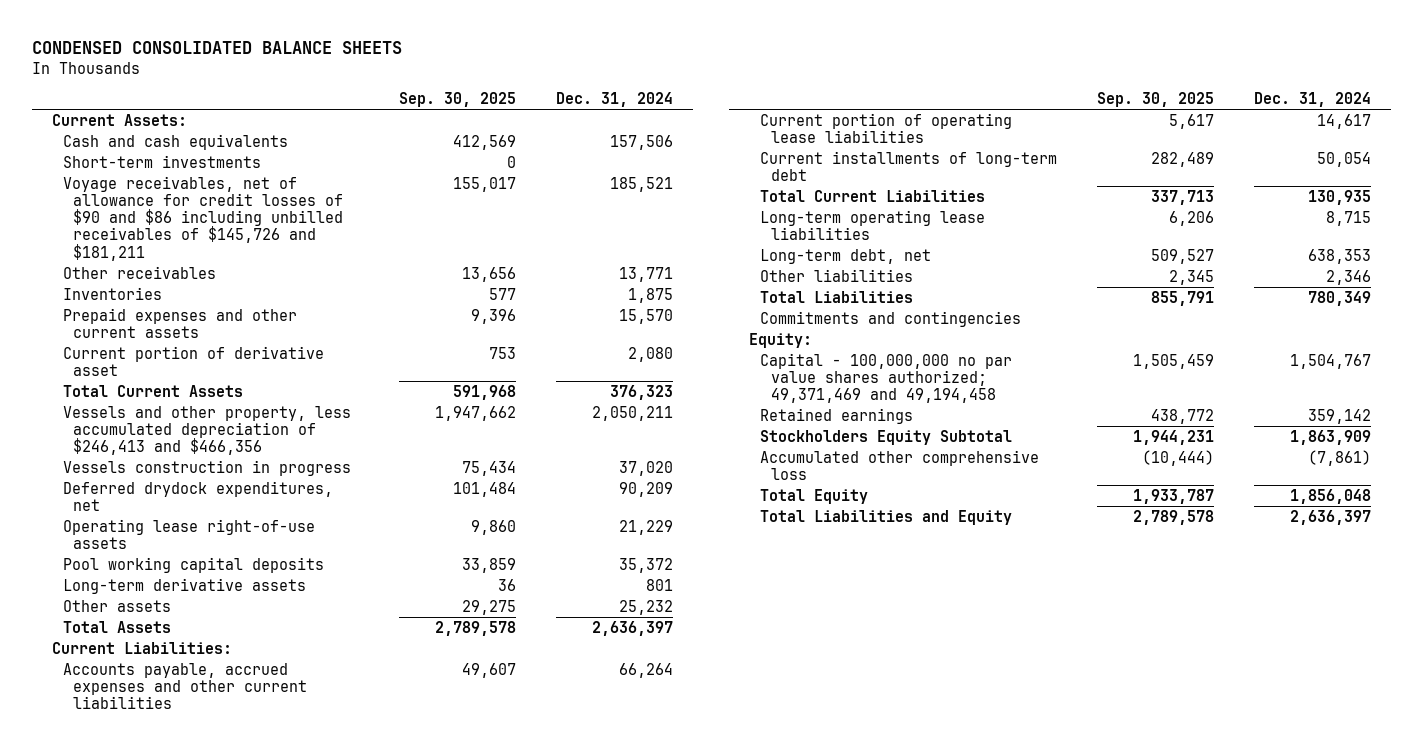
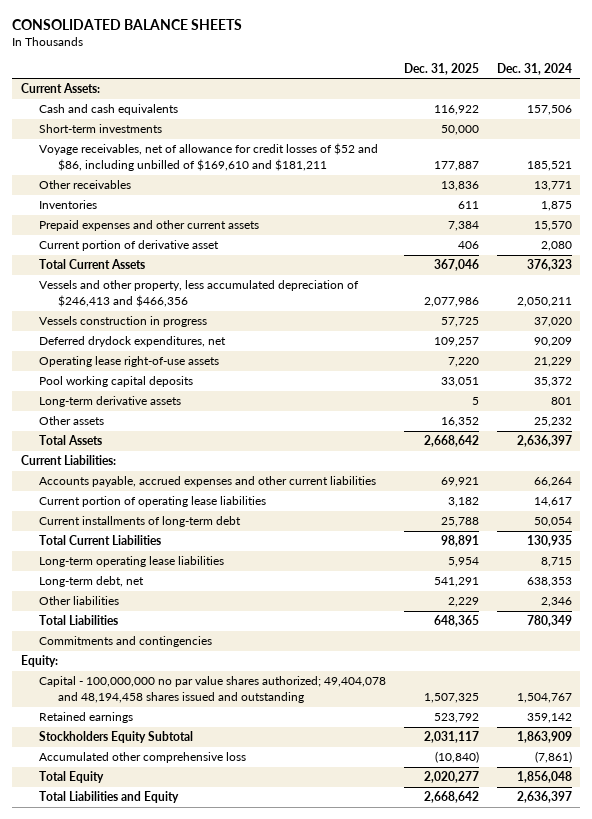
[31,41,402,55] CONDENSED CONSOLIDATED BALANCE SHEETS -> [11,19,242,31] CONSOLIDATED BALANCE SHEETS
[399,92,517,108] Sep. 30, 2025 -> none
none -> [403,62,479,75] Dec. 31, 2025
[62,175,344,261] Voyage receivables, net of allowance for credit losses of $90 and $86 including unbilled receivables of $145,726 and $181,211 -> [39,143,379,171] Voyage receivables, net of allowance for credit losses of $52 and $86, including unbilled of $169,610 and $181,211
[760,352,1013,404] Capital - 100,000,000 no par value shares authorized; 49,371,469 and 49,194,458 -> [39,676,387,703] Capital - 100,000,000 no par value shares authorized; 49,404,078 and 48,194,458 shares issued and outstanding

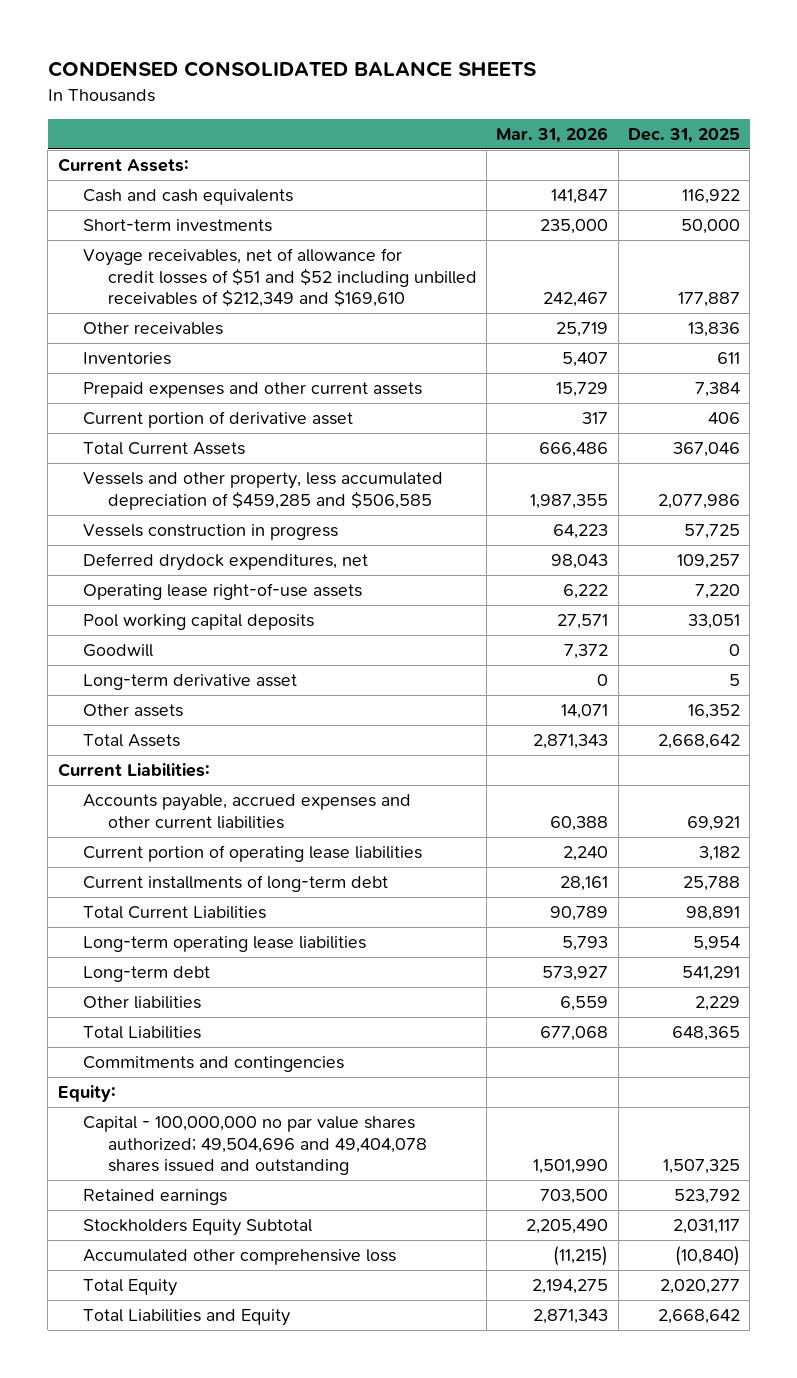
[11,19,242,31] CONSOLIDATED BALANCE SHEETS -> [47,60,536,77] CONDENSED CONSOLIDATED BALANCE SHEETS
[496,62,572,75] Dec. 31, 2024 -> none
none -> [496,127,609,144] Mar. 31, 2026
[39,143,379,171] Voyage receivables, net of allowance for credit losses of $52 and $86, including unbilled of $169,610 and $181,211 -> [82,248,477,307] Voyage receivables, net of allowance for credit losses of $51 and $52 including unbilled receivables of $212,349 and $169,610
[39,280,360,307] Vessels and other property, less accumulated depreciation of $246,413 and $466,356 -> [82,472,443,510] Vessels and other property, less accumulated depreciation of $459,285 and $506,585
none -> [82,644,153,658] Goodwill
[39,396,182,408] Long-term derivative assets -> [82,674,297,691] Long-term derivative asset
[39,576,145,588] Long-term debt, net -> [82,966,210,983] Long-term debt
[39,676,387,703] Capital - 100,000,000 no par value shares authorized; 49,404,078 and 48,194,458 shares issued and outstanding -> [82,1116,427,1175] Capital - 100,000,000 no par value shares authorized; 49,504,696 and 49,404,078 shares issued and outstanding

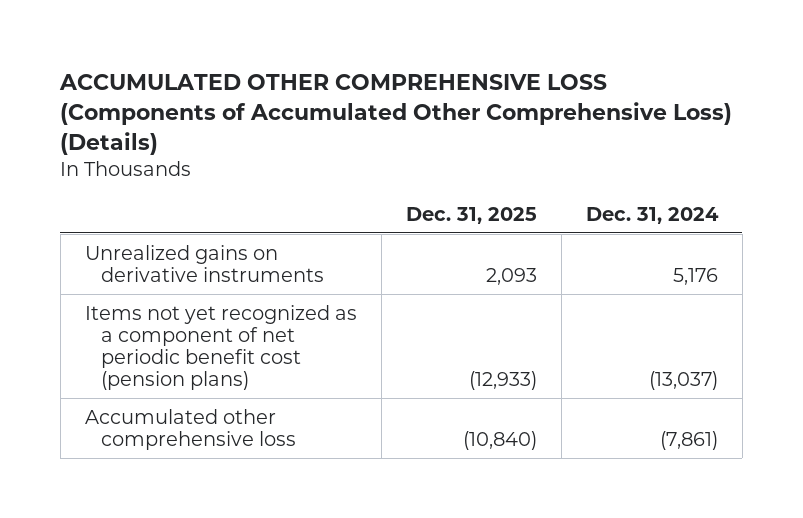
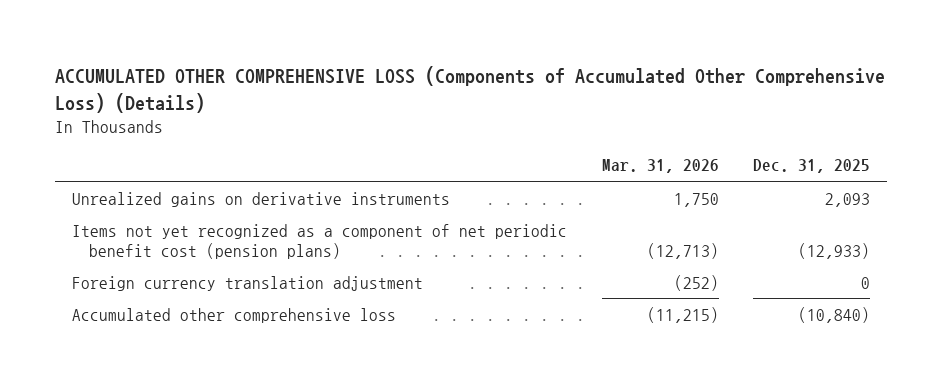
[585,206,719,224] Dec. 31, 2024 -> none
none -> [601,159,719,174] Mar. 31, 2026
none -> [72,275,424,291] Foreign currency translation adjustment

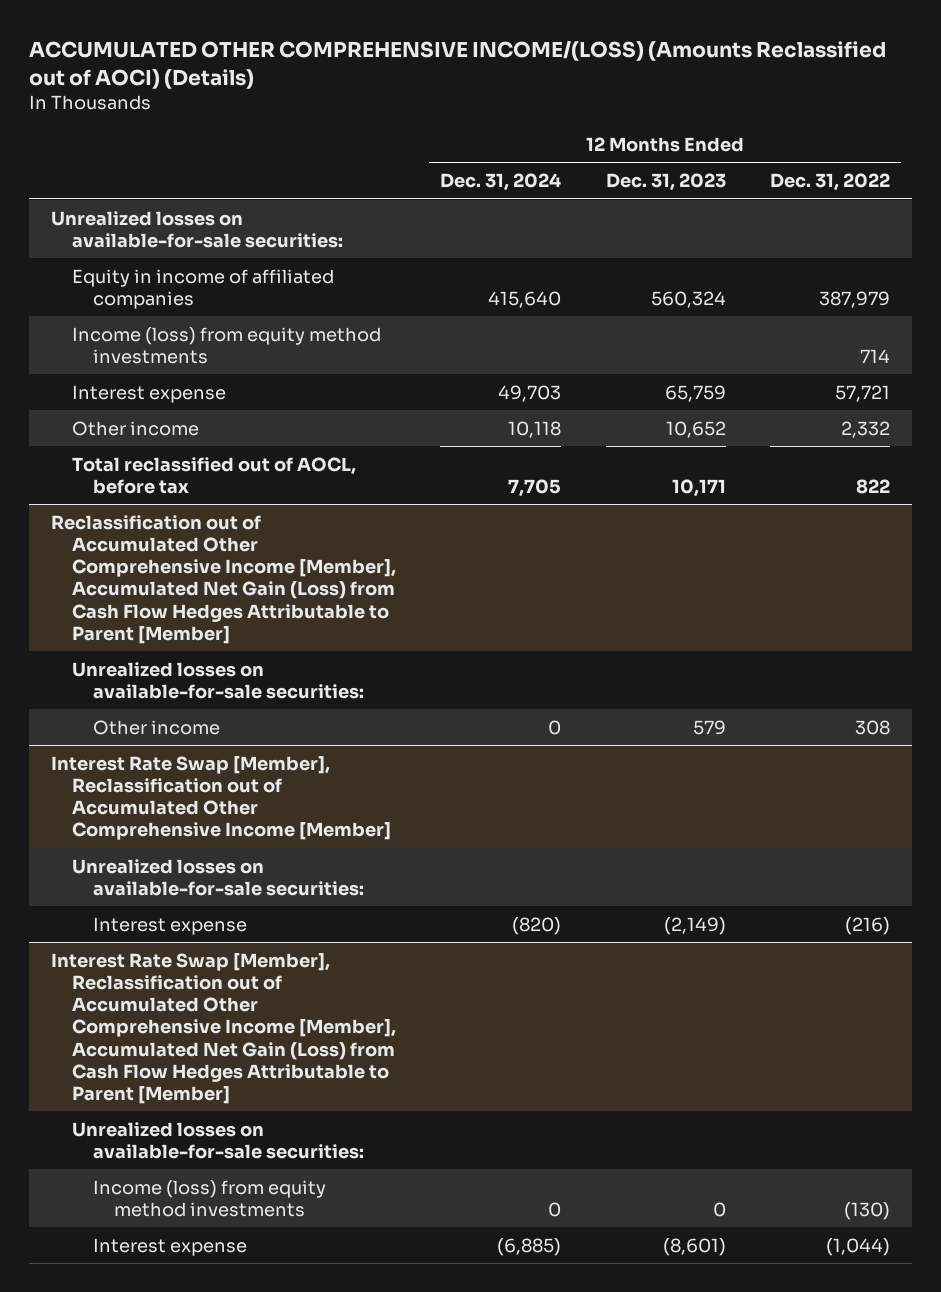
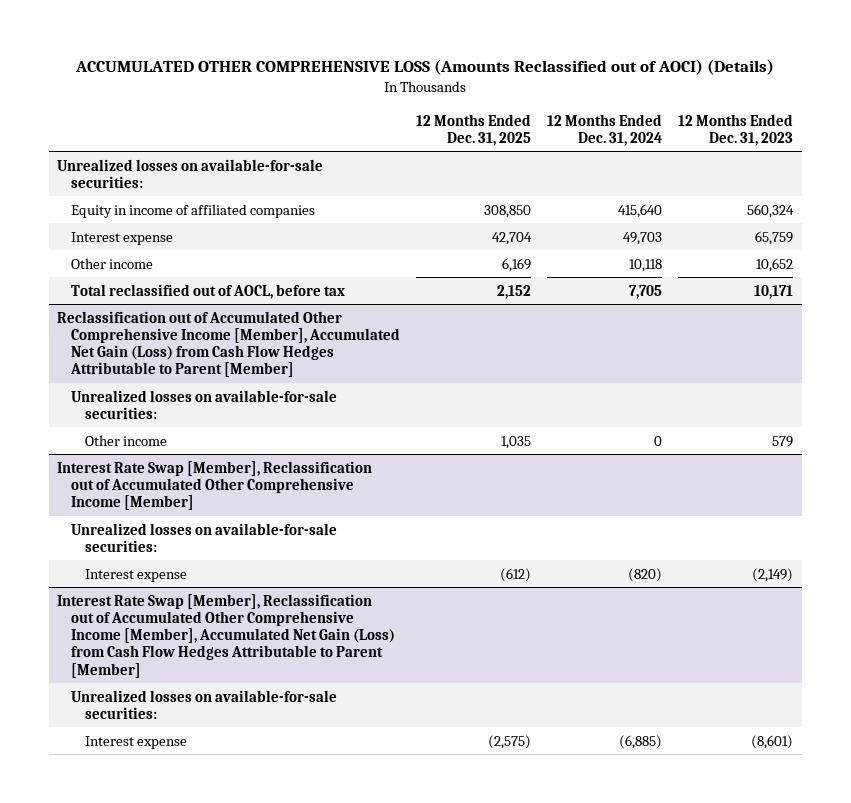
[29,40,887,89] ACCUMULATED OTHER COMPREHENSIVE INCOME/(LOSS) (Amounts Reclassified out of AOCI) (Details) -> [75,59,775,76] ACCUMULATED OTHER COMPREHENSIVE LOSS (Amounts Reclassified out of AOCI) (Details)
[769,173,890,192] Dec. 31, 2022 -> none
none -> [416,113,532,146] 12 Months Ended Dec. 31, 2025
[72,326,382,364] Income (loss) from equity method investments -> none
[93,1179,327,1217] Income (loss) from equity method investments -> none

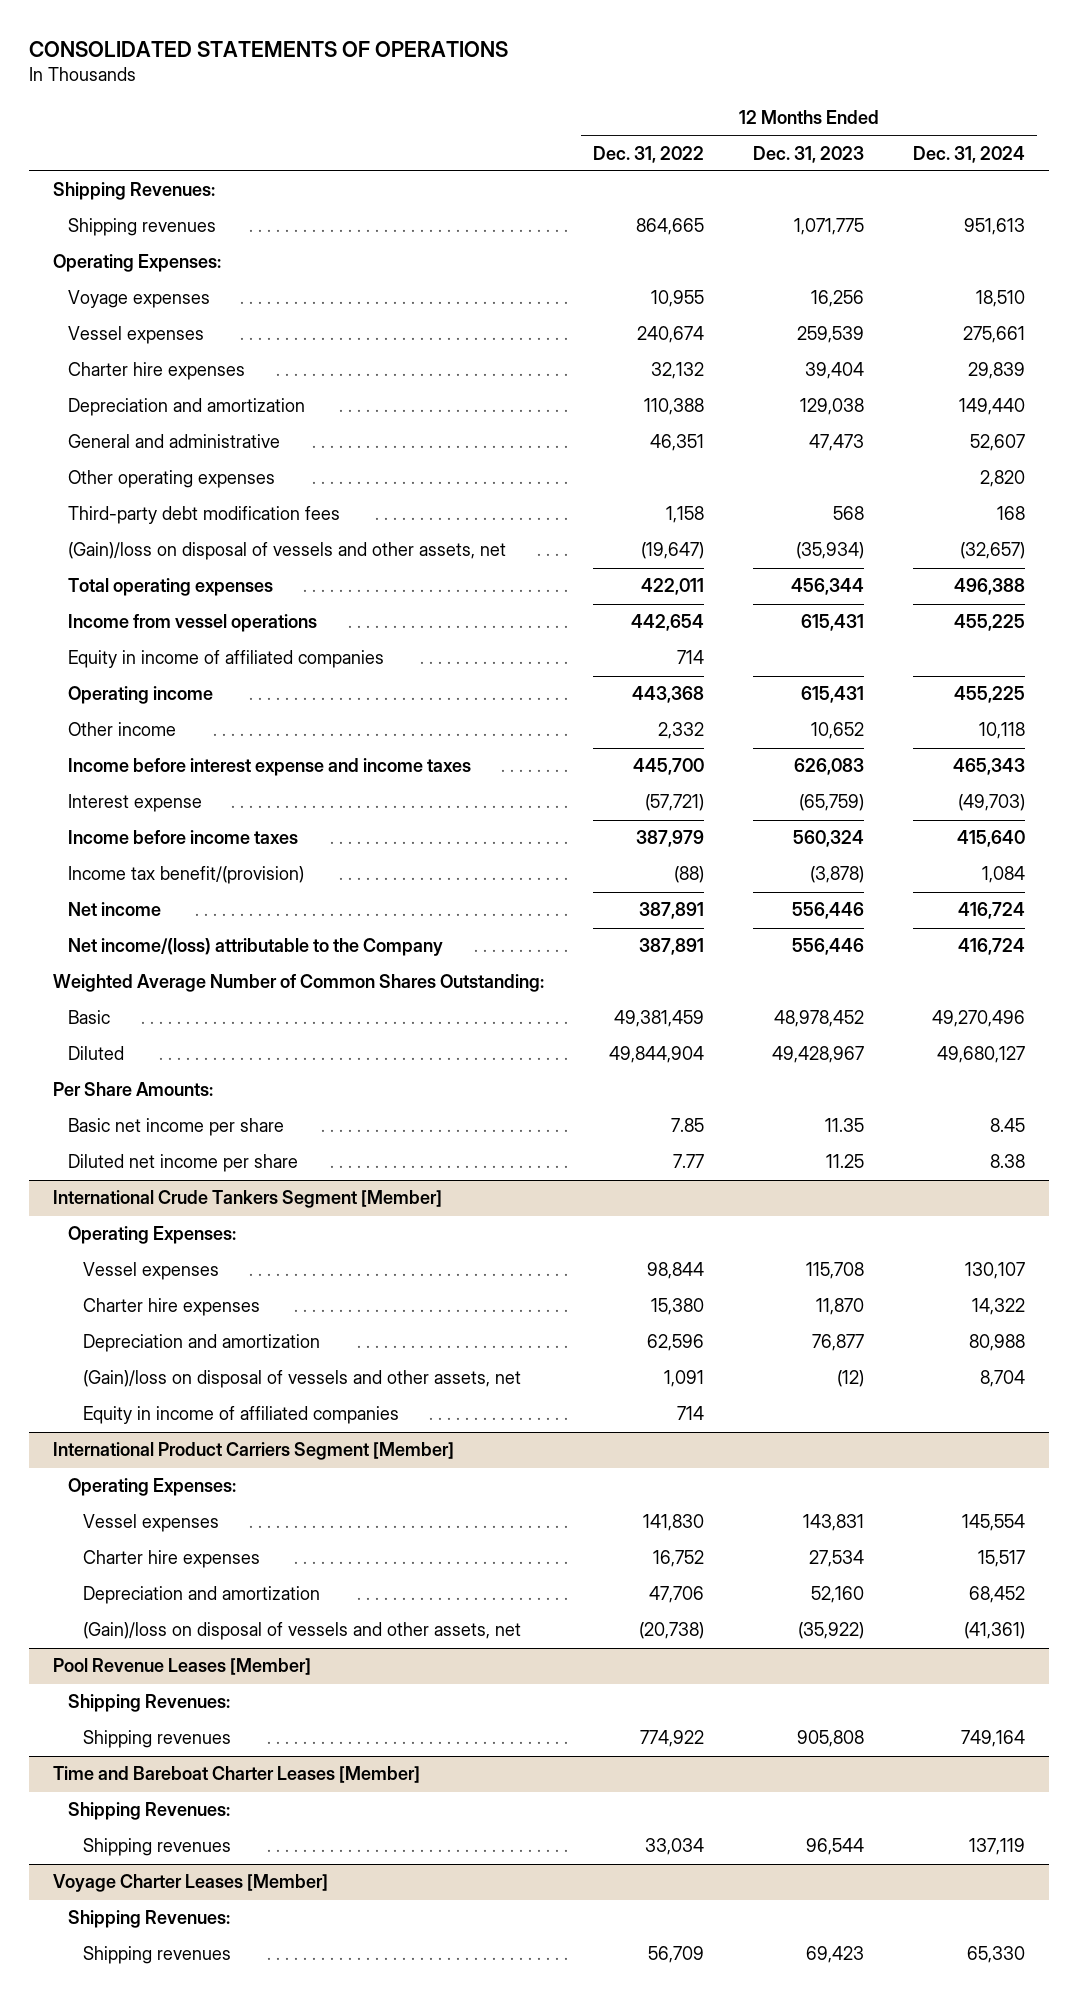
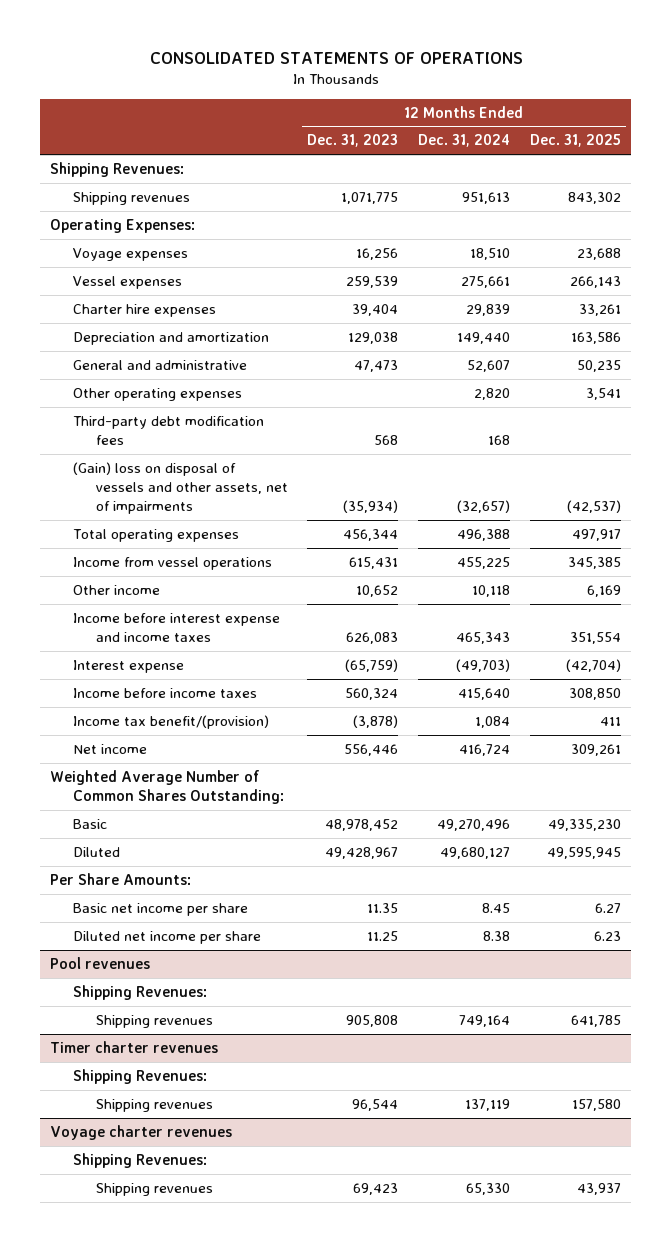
[592,145,704,163] Dec. 31, 2022 -> none
none -> [529,134,621,148] Dec. 31, 2025
[67,542,506,561] (Gain)/loss on disposal of vessels and other assets, net -> [72,461,288,515] (Gain) loss on disposal of vessels and other assets, net of impairments
[67,650,384,669] Equity in income of affiliated companies -> none
[67,686,213,705] Operating income -> none
[67,938,443,957] Net income/(loss) attributable to the Company -> none
[52,1190,442,1209] International Crude Tankers Segment [Member] -> none
[67,1226,236,1245] Operating Expenses: -> none
[82,1262,219,1281] Vessel expenses -> none
[82,1298,260,1317] Charter hire expenses -> none
[82,1334,320,1353] Depreciation and amortization -> none
[82,1370,521,1389] (Gain)/loss on disposal of vessels and other assets, net -> none
[82,1406,399,1425] Equity in income of affiliated companies -> none
[52,1442,454,1461] International Product Carriers Segment [Member] -> none
[67,1478,236,1497] Operating Expenses: -> none
[82,1514,219,1533] Vessel expenses -> none
[82,1550,260,1569] Charter hire expenses -> none
[82,1586,320,1605] Depreciation and amortization -> none
[82,1622,521,1641] (Gain)/loss on disposal of vessels and other assets, net -> none
[52,1658,311,1676] Pool Revenue Leases [Member] -> [50,956,151,969] Pool revenues
[52,1766,420,1784] Time and Bareboat Charter Leases [Member] -> [50,1040,219,1053] Timer charter revenues
[52,1874,328,1893] Voyage Charter Leases [Member] -> [50,1124,233,1140] Voyage charter revenues

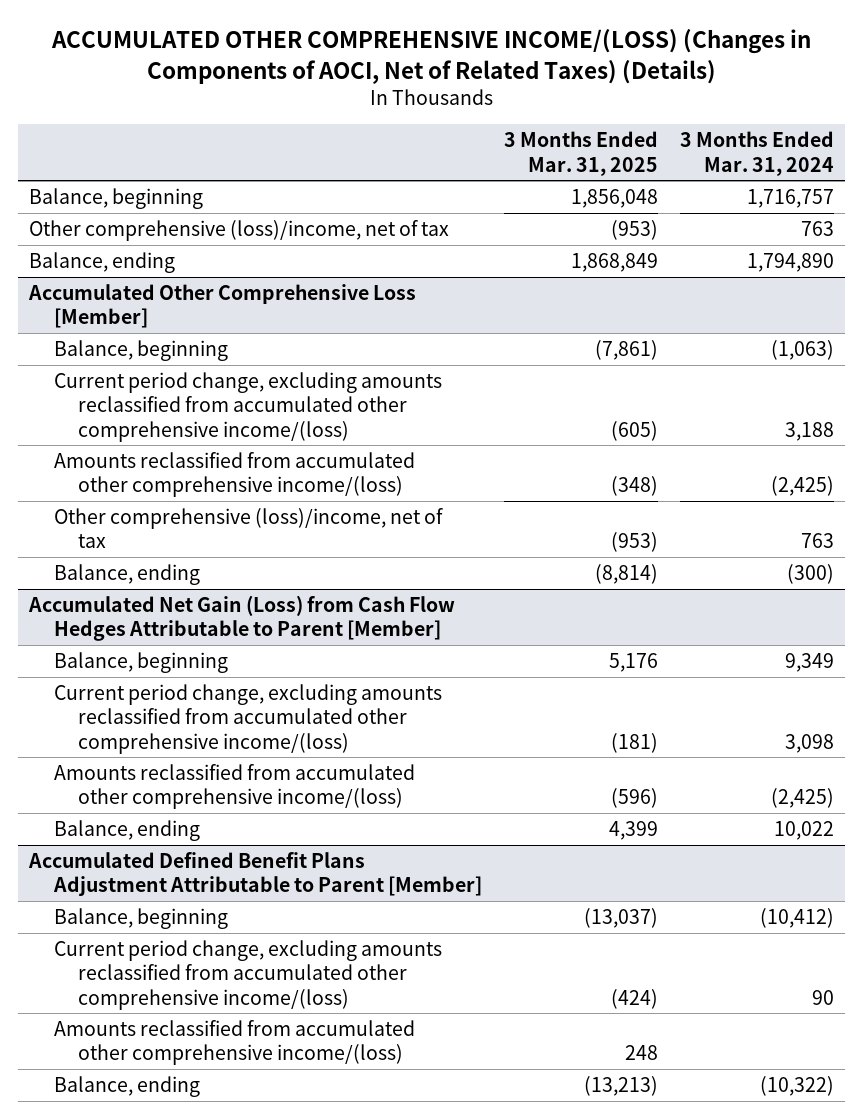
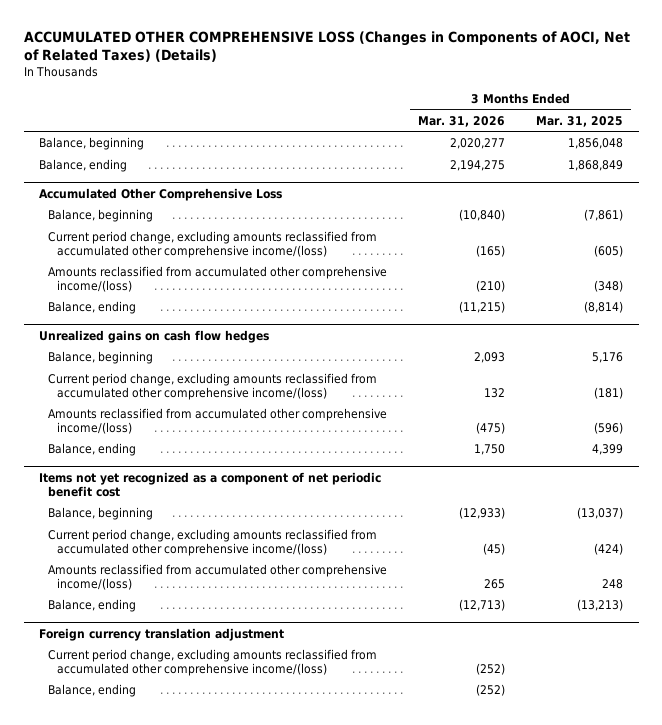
[50,29,811,84] ACCUMULATED OTHER COMPREHENSIVE INCOME/(LOSS) (Changes in Components of AOCI, Net of Related Taxes) (Details) -> [23,30,630,63] ACCUMULATED OTHER COMPREHENSIVE LOSS (Changes in Components of AOCI, Net of Related Taxes) (Details)
[680,131,835,176] 3 Months Ended Mar. 31, 2024 -> none
none -> [418,115,506,127] Mar. 31, 2026
[29,219,450,241] Other comprehensive (loss)/income, net of tax -> none
[28,283,417,329] Accumulated Other Comprehensive Loss [Member] -> [39,187,283,201] Accumulated Other Comprehensive Loss
[53,507,443,549] Other comprehensive (loss)/income, net of tax -> none
[28,594,456,642] Accumulated Net Gain (Loss) from Cash Flow Hedges Attributable to Parent [Member] -> [39,329,270,343] Unrealized gains on cash flow hedges
[28,851,482,897] Accumulated Defined Benefit Plans Adjustment Attributable to Parent [Member] -> [39,471,382,497] Items not yet recognized as a component of net periodic benefit cost
none -> [39,627,285,641] Foreign currency translation adjustment
none -> [48,649,378,676] Current period change, excluding amounts reclassified from accumulated other comprehensive income/(loss)
none -> [48,684,137,698] Balance, ending

